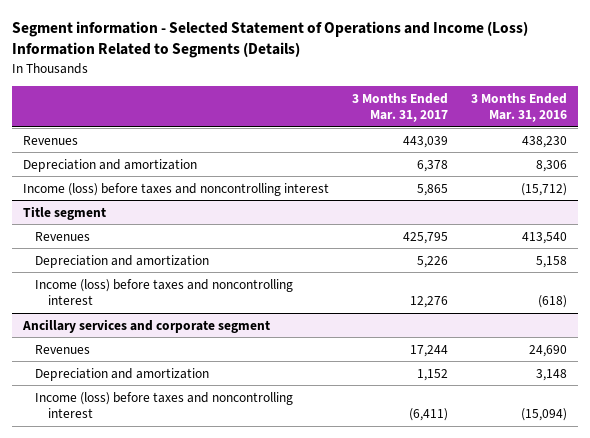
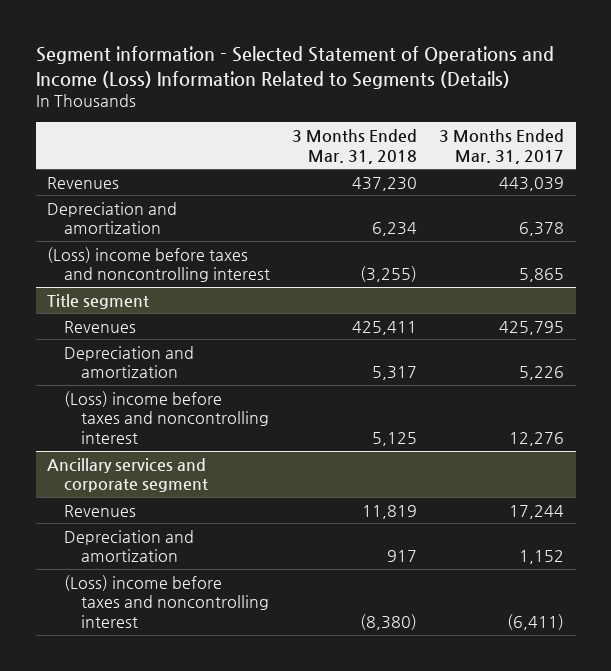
[470,92,567,123] 3 Months Ended Mar. 31, 2016 -> none
none -> [292,128,418,164] 3 Months Ended Mar. 31, 2018
[23,182,330,196] Income (loss) before taxes and noncontrolling interest -> [46,246,270,283] (Loss) income before taxes and noncontrolling interest
[35,278,294,306] Income (loss) before taxes and noncontrolling interest -> [63,390,269,445] (Loss) income before taxes and noncontrolling interest
[35,391,294,419] Income (loss) before taxes and noncontrolling interest -> [63,574,269,629] (Loss) income before taxes and noncontrolling interest

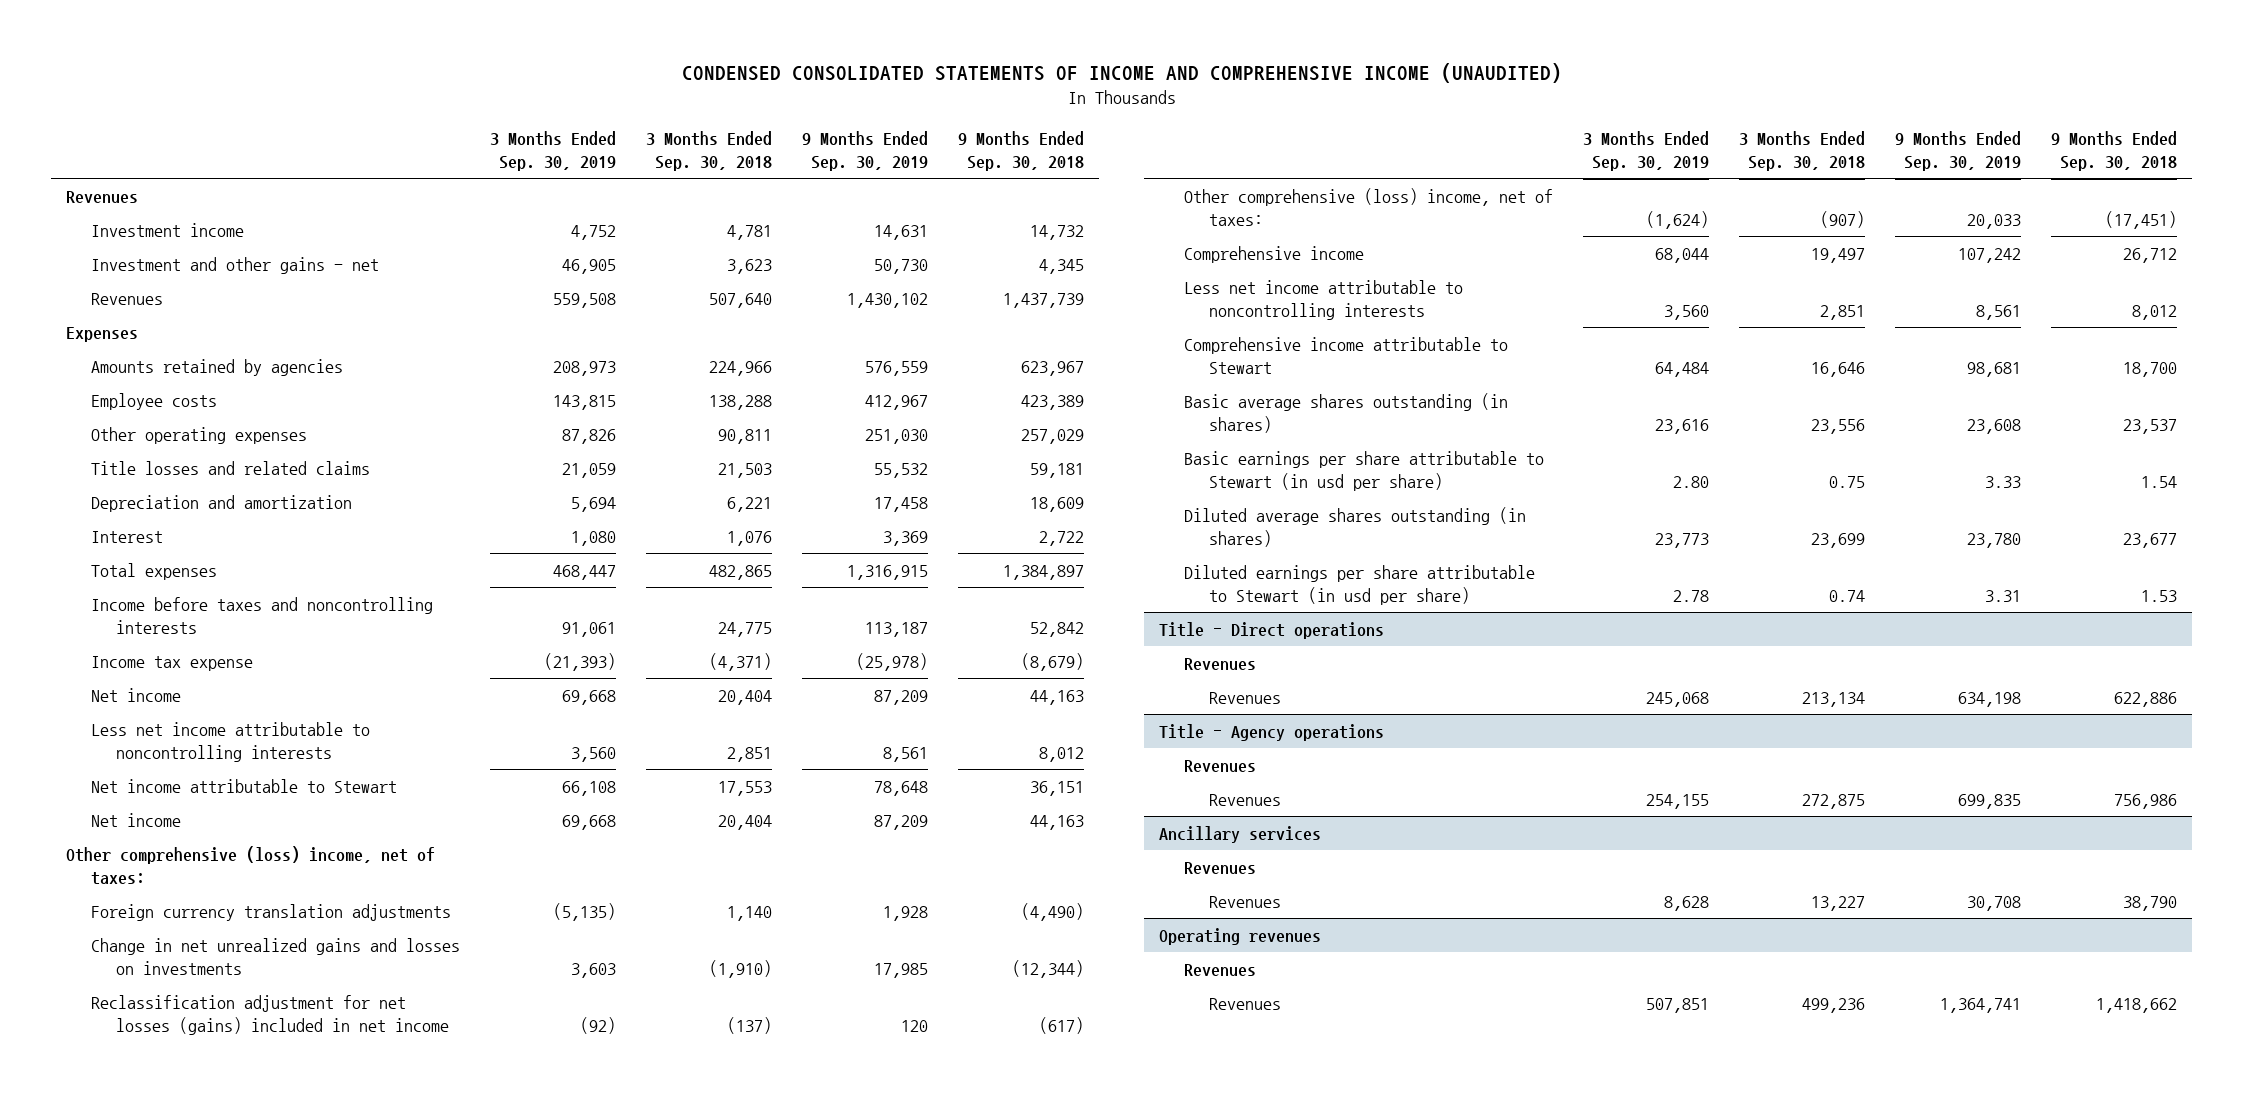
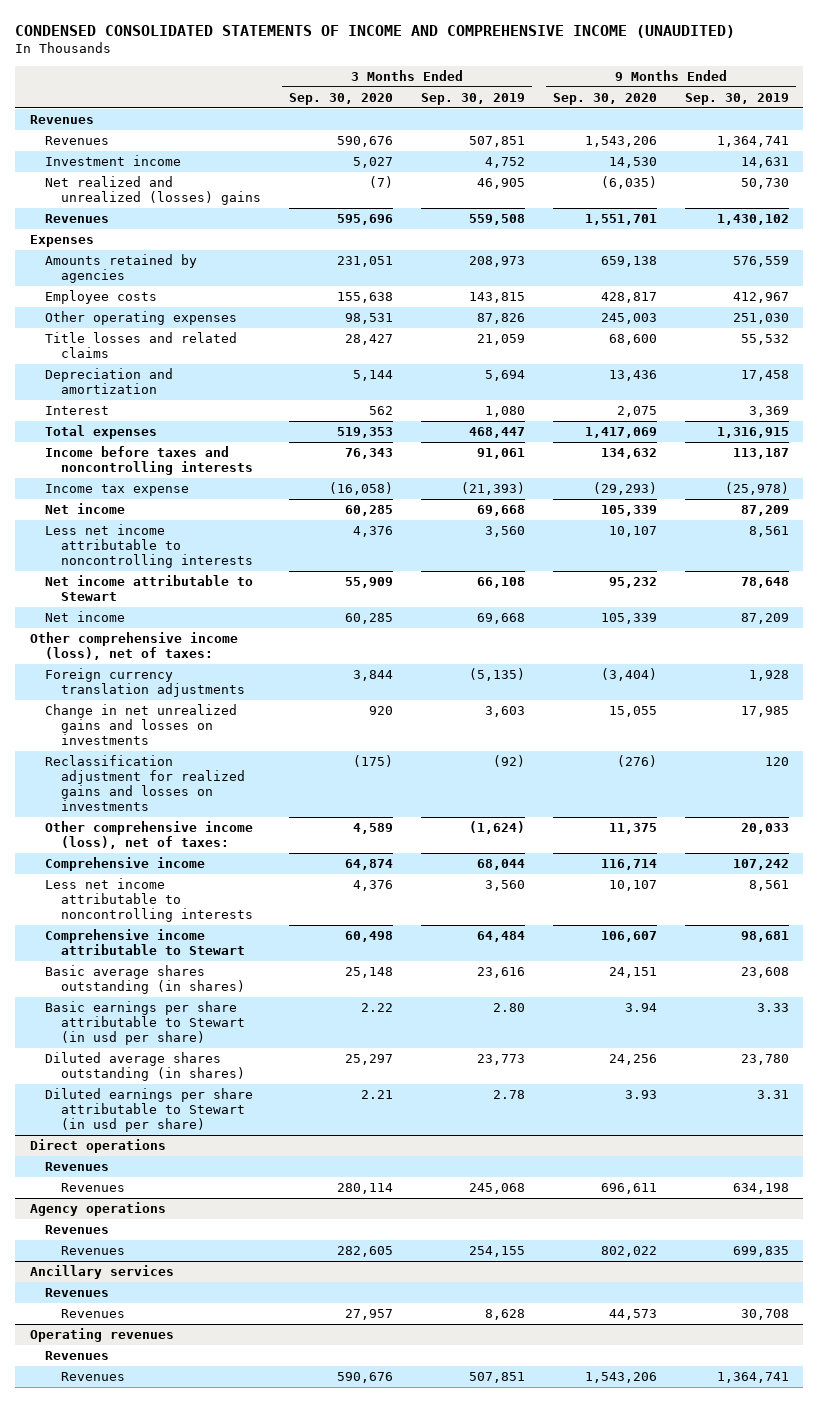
[646,131,773,171] 3 Months Ended Sep. 30, 2018 -> none
[958,131,1085,171] 9 Months Ended Sep. 30, 2018 -> none
none -> [289,93,394,106] Sep. 30, 2020
none -> [553,93,658,106] Sep. 30, 2020
none -> [45,136,110,146] Revenues
[91,256,380,274] Investment and other gains - net -> [45,176,262,206] Net realized and unrealized (losses) gains
[65,845,435,885] Other comprehensive (loss) income, net of taxes: -> [29,632,238,661] Other comprehensive income (loss), net of taxes:
[91,994,450,1035] Reclassification adjustment for net losses (gains) included in net income -> [45,755,246,812] Reclassification adjustment for realized gains and losses on investments
[1184,187,1554,226] Other comprehensive (loss) income, net of taxes: -> [45,821,254,850] Other comprehensive income (loss), net of taxes:
[1159,621,1385,639] Title - Direct operations -> [29,1139,166,1154] Direct operations
[1159,723,1385,741] Title - Agency operations -> [29,1202,166,1217] Agency operations

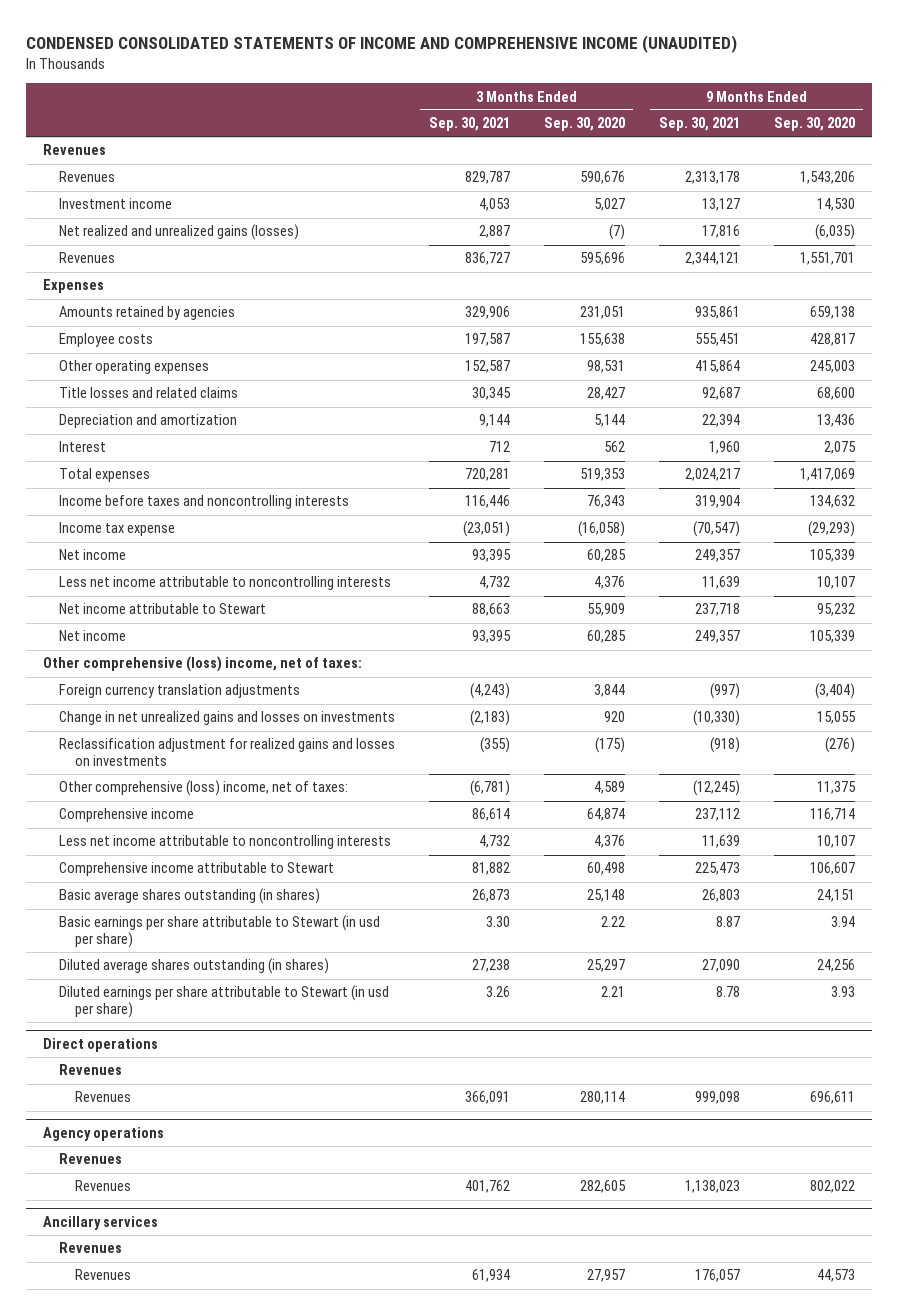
[421,93,526,106] Sep. 30, 2019 -> none
[685,93,790,106] Sep. 30, 2019 -> none
none -> [428,117,510,132] Sep. 30, 2021
none -> [658,117,740,132] Sep. 30, 2021
[45,176,262,206] Net realized and unrealized (losses) gains -> [58,224,299,241] Net realized and unrealized gains (losses)
[29,632,238,661] Other comprehensive income (loss), net of taxes: -> [43,656,363,673] Other comprehensive (loss) income, net of taxes:
[45,821,254,850] Other comprehensive income (loss), net of taxes: -> [58,780,348,797] Other comprehensive (loss) income, net of taxes:
[29,1328,174,1343] Operating revenues -> none
[45,1351,110,1361] Revenues -> none
[61,1372,126,1382] Revenues -> none

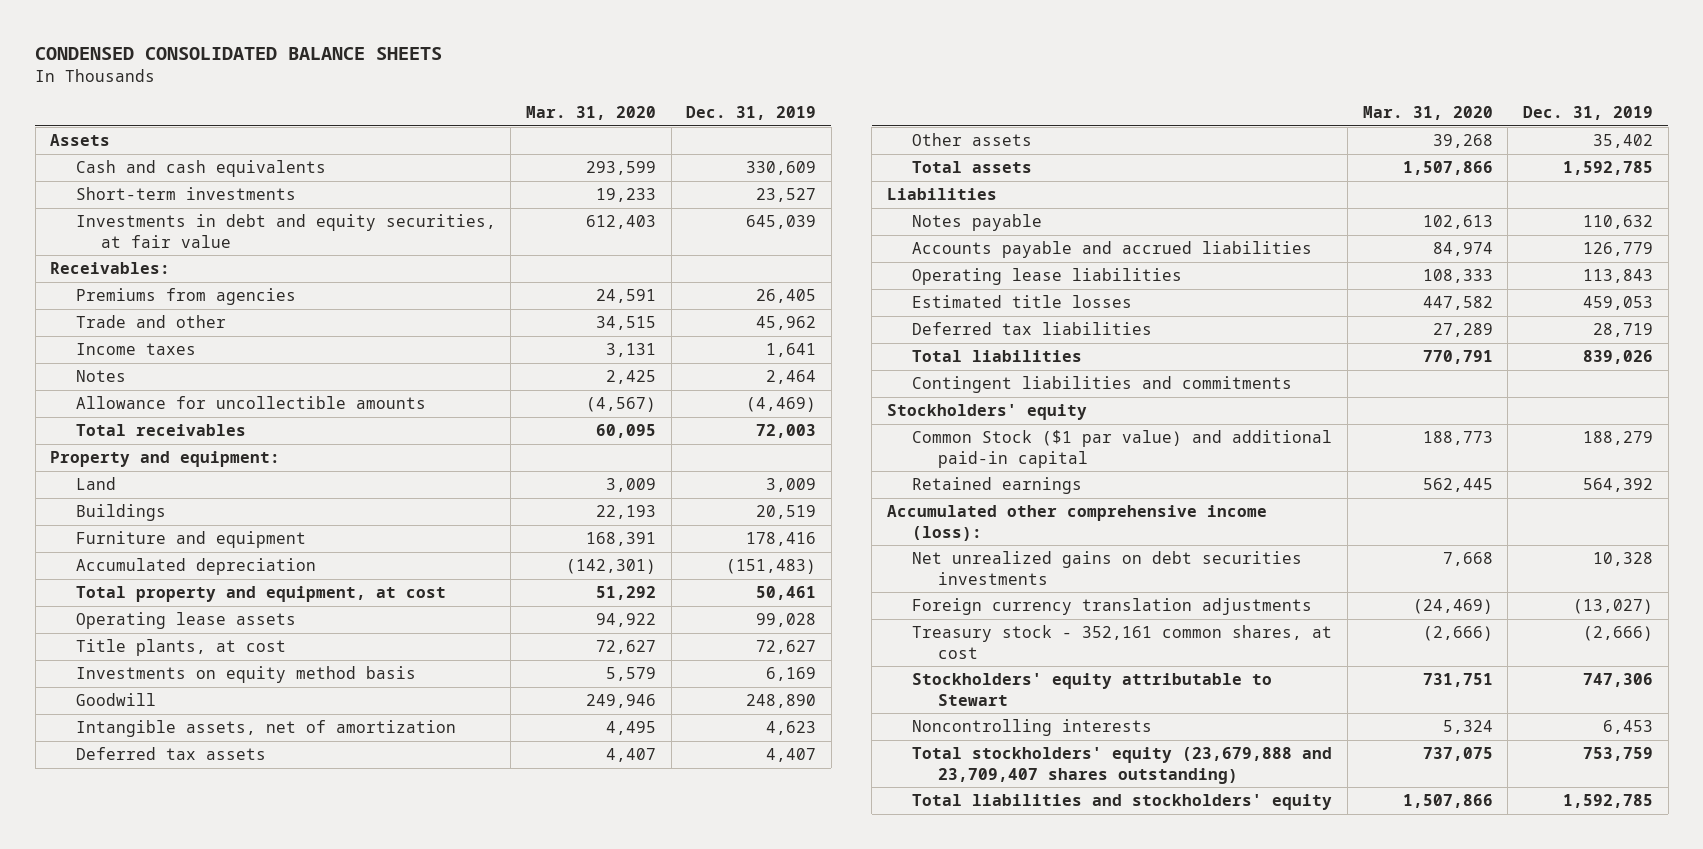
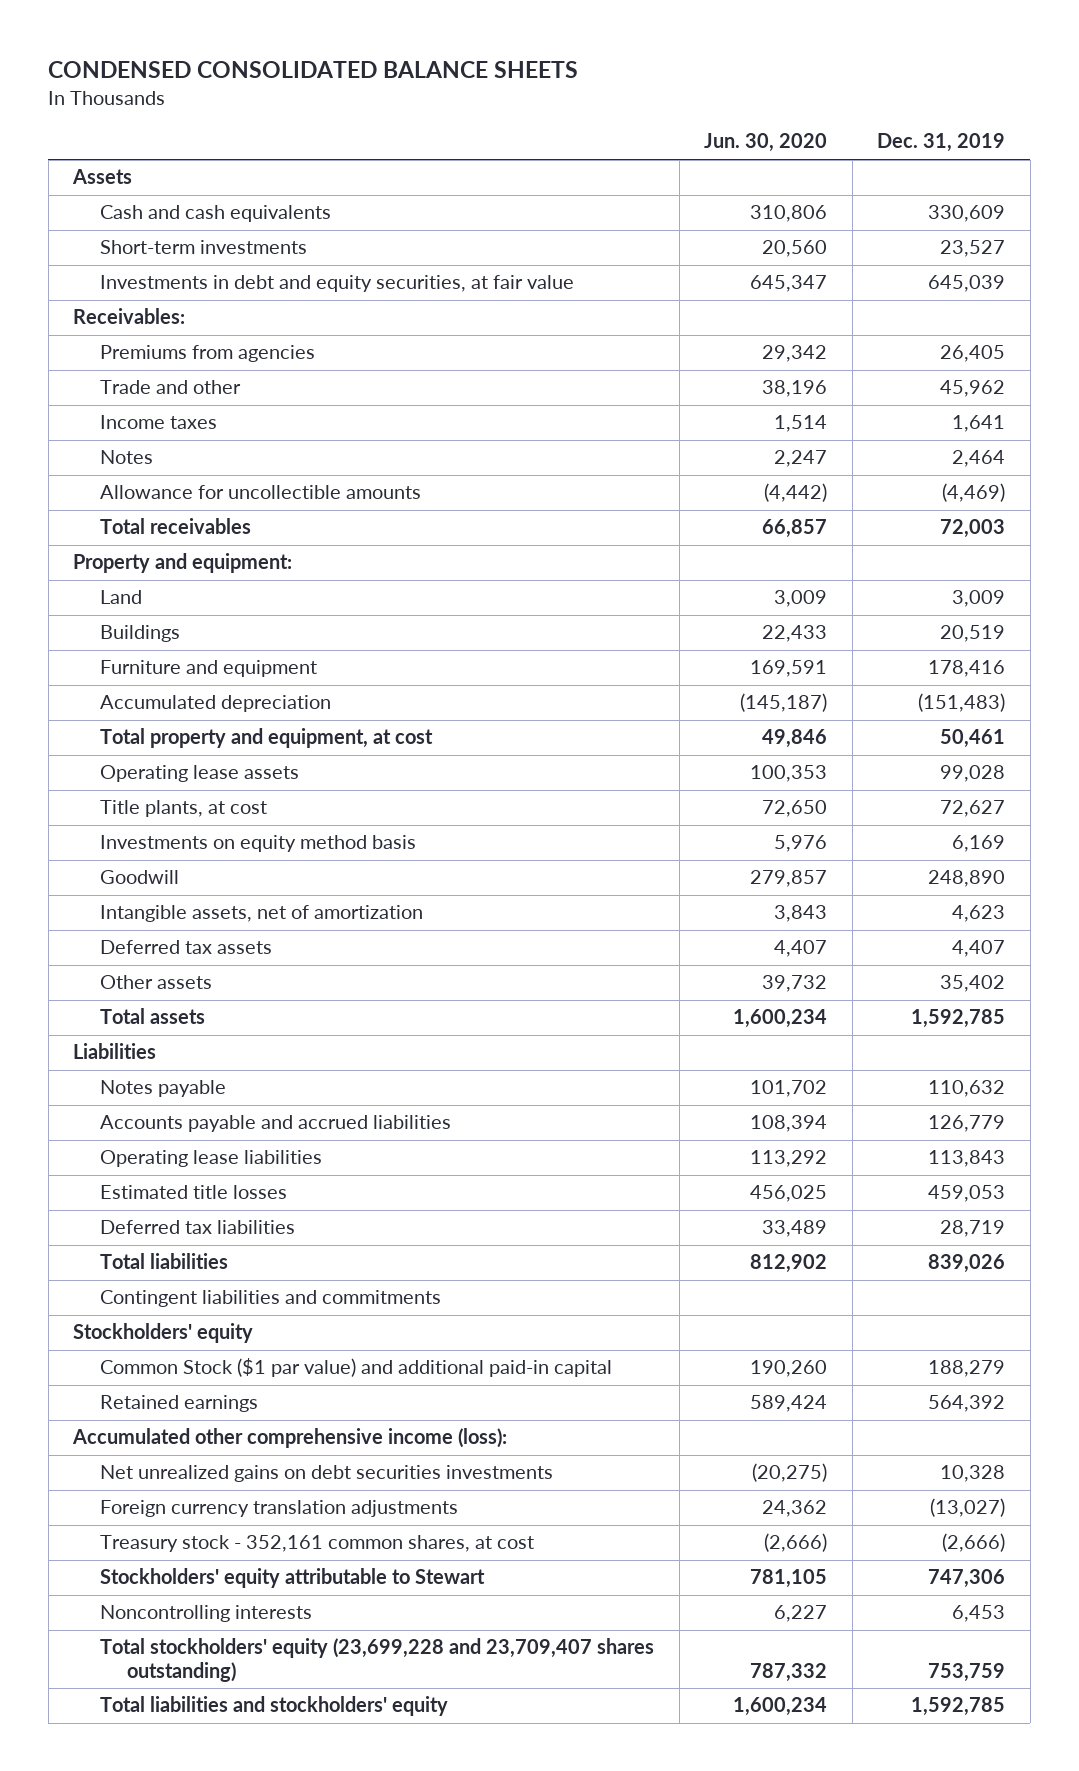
[525,105,656,120] Mar. 31, 2020 -> none
none -> [704,133,828,153] Jun. 30, 2020
[912,747,1333,784] Total stockholders' equity (23,679,888 and 23,709,407 shares outstanding) -> [100,1638,655,1682] Total stockholders' equity (23,699,228 and 23,709,407 shares outstanding)

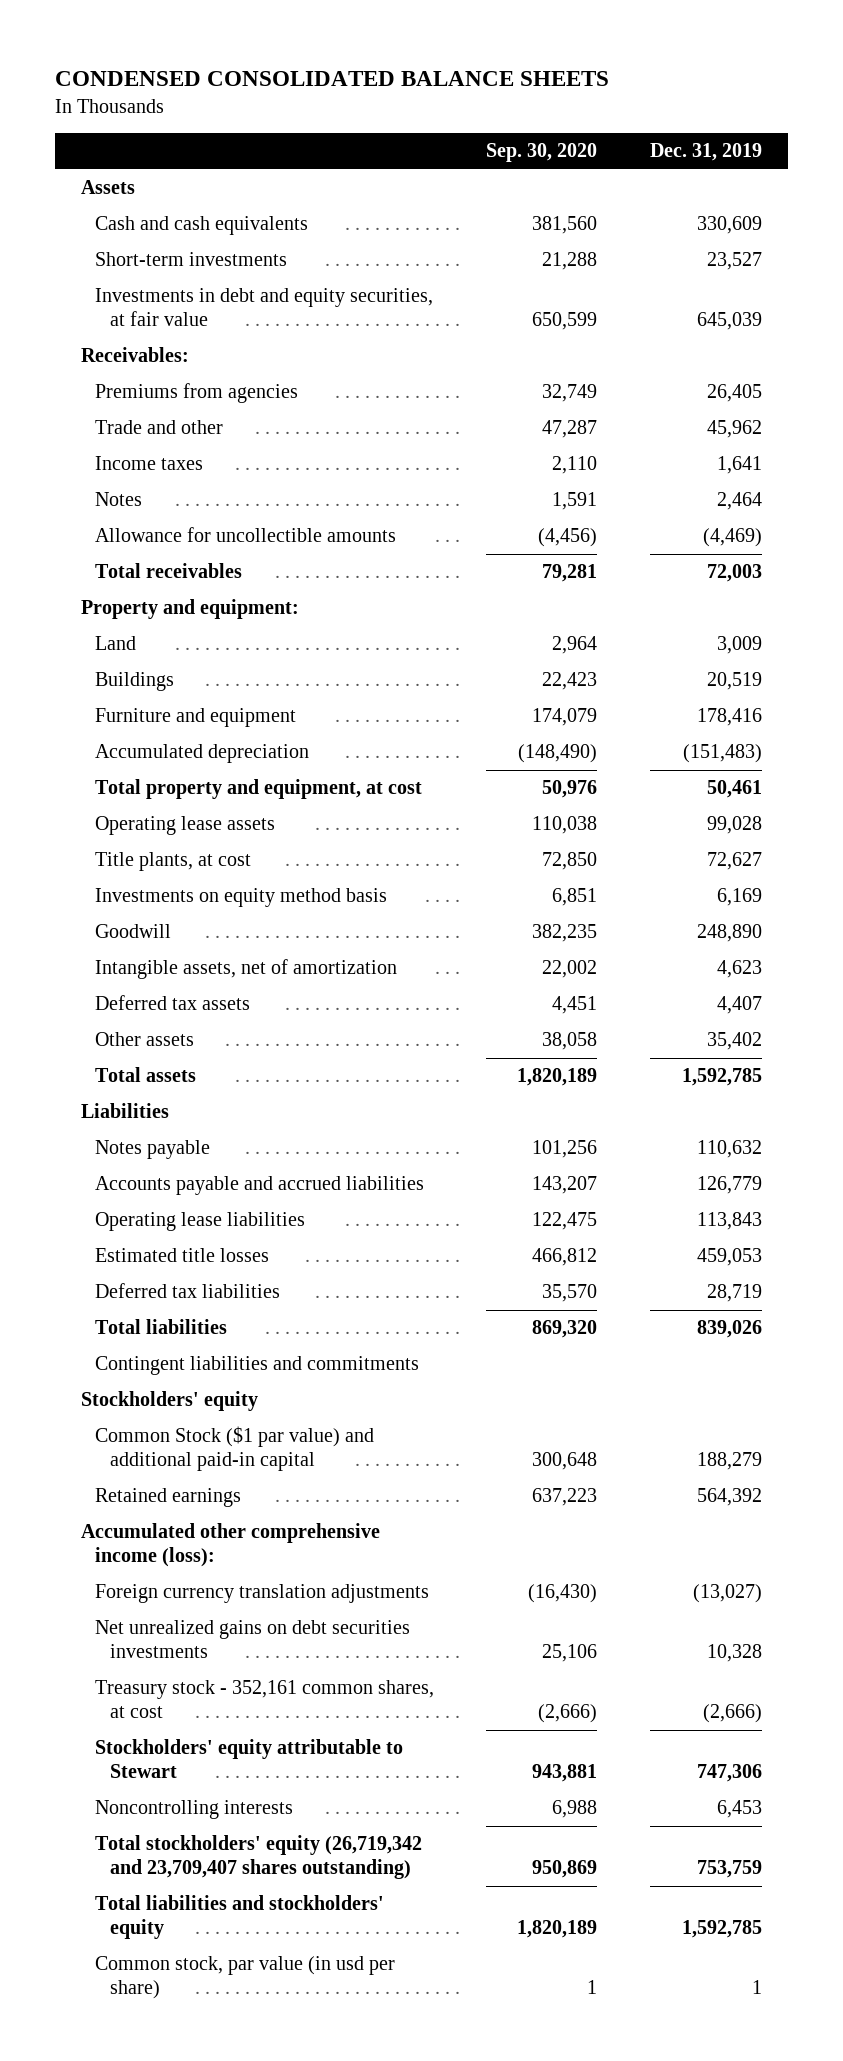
[704,133,828,153] Jun. 30, 2020 -> none
none -> [486,143,598,163] Sep. 30, 2020
[100,1465,554,1483] Net unrealized gains on debt securities investments -> [95,1620,411,1659] Net unrealized gains on debt securities investments
[100,1638,655,1682] Total stockholders' equity (23,699,228 and 23,709,407 shares outstanding) -> [95,1835,423,1880] Total stockholders' equity (26,719,342 and 23,709,407 shares outstanding)
none -> [95,1956,396,2000] Common stock, par value (in usd per share)

